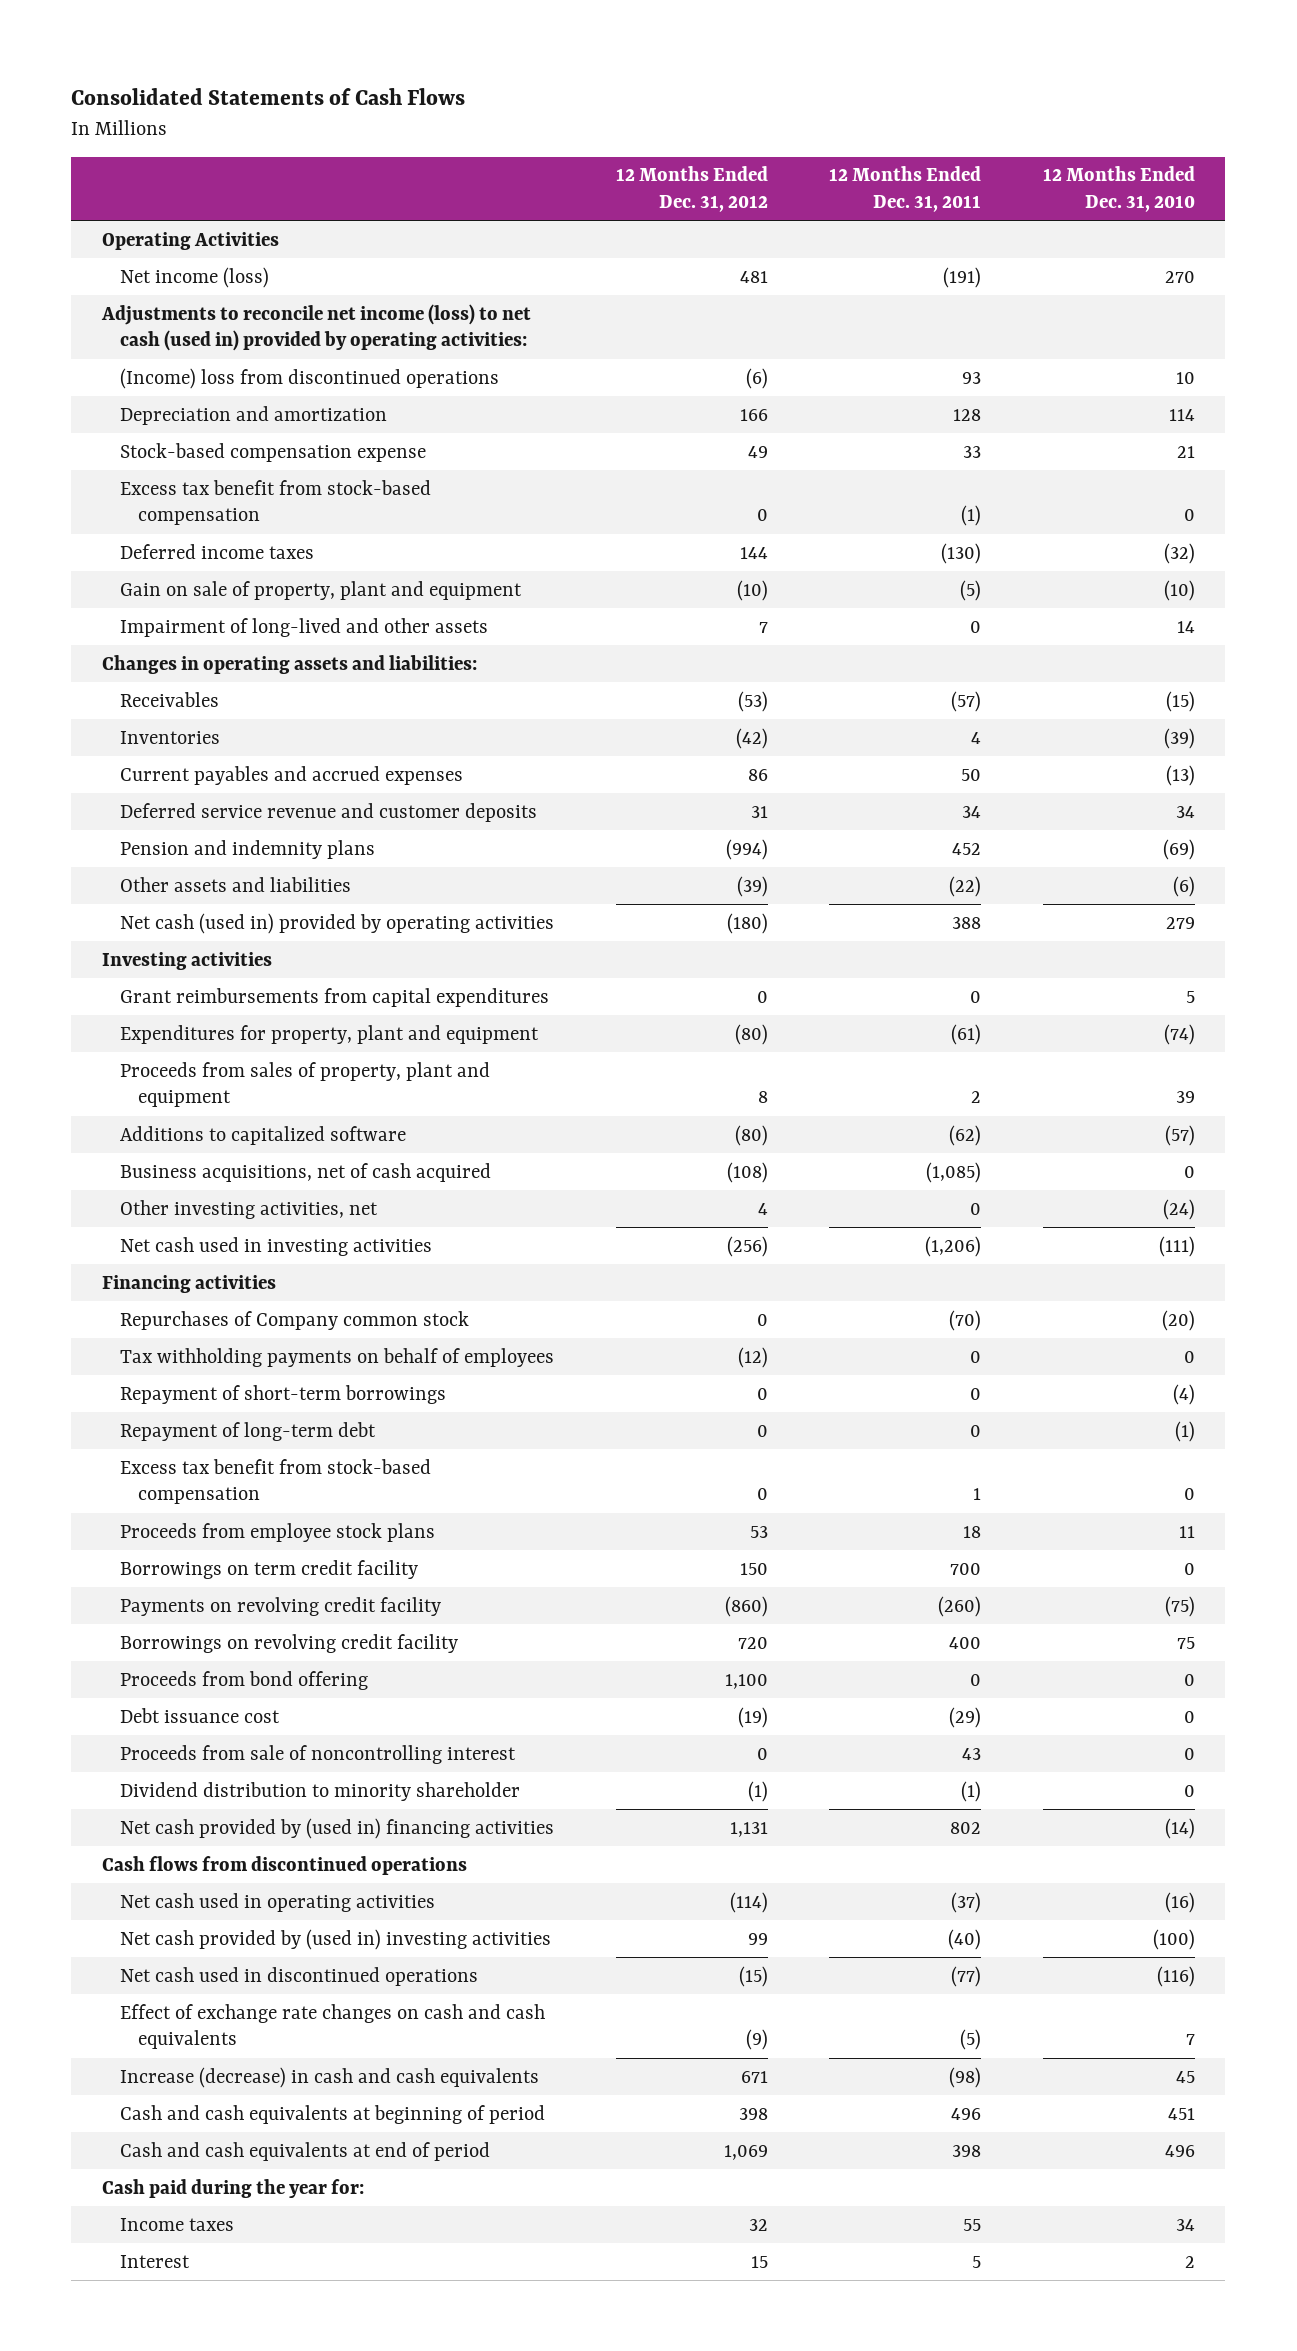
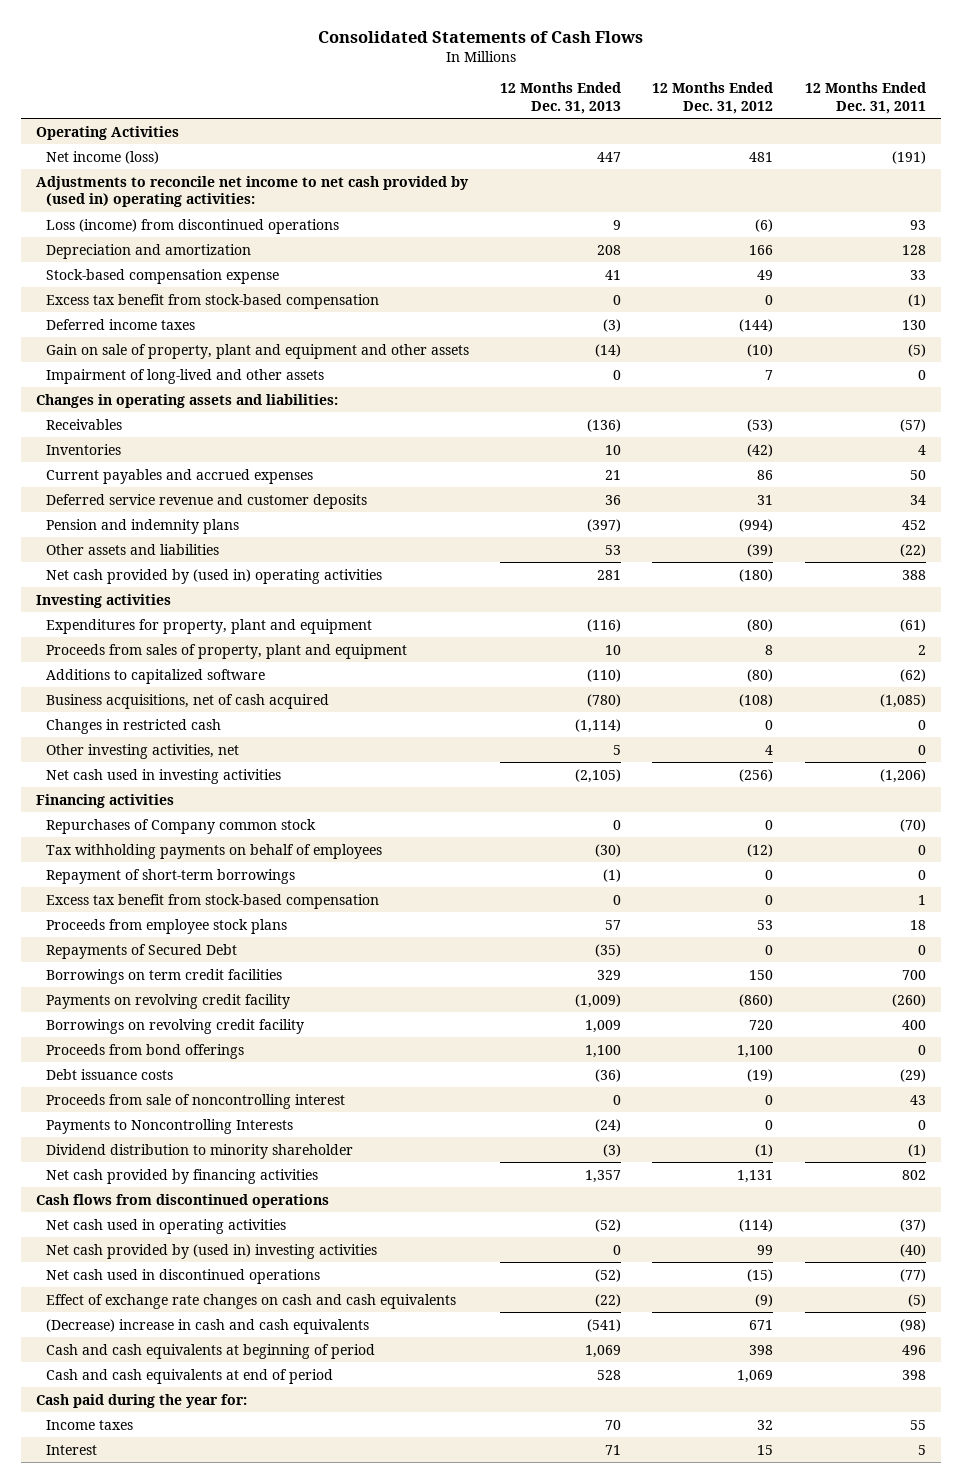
[1042,166,1195,212] 12 Months Ended Dec. 31, 2010 -> none
none -> [500,82,622,115] 12 Months Ended Dec. 31, 2013
[101,303,532,352] Adjustments to reconcile net income (loss) to net cash (used in) provided by operating activities: -> [36,175,470,208] Adjustments to reconcile net income to net cash provided by (used in) operating activities:
[120,367,500,389] (Income) loss from discontinued operations -> [46,218,340,234] Loss (income) from discontinued operations
[739,546,768,559] 144 -> [739,318,774,332] (144)
[941,542,982,564] (130) -> [901,319,926,330] 130
[120,580,523,600] Gain on sale of property, plant and equipment -> [46,343,470,359] Gain on sale of property, plant and equipment and other assets
[120,912,555,934] Net cash (used in) provided by operating activities -> [46,568,383,584] Net cash provided by (used in) operating activities
[120,987,550,1007] Grant reimbursements from capital expenditures -> none
none -> [46,718,222,734] Changes in restricted cash
[120,1421,377,1441] Repayment of long-term debt -> none
none -> [46,943,238,959] Repayments of Secured Debt
[120,1559,419,1579] Borrowings on term credit facility -> [46,968,283,984] Borrowings on term credit facilities
[120,1670,369,1690] Proceeds from bond offering -> [46,1043,245,1059] Proceeds from bond offerings
[120,1707,281,1723] Debt issuance cost -> [46,1068,174,1080] Debt issuance costs
none -> [46,1118,294,1134] Payments to Noncontrolling Interests
[120,1817,555,1839] Net cash provided by (used in) financing activities -> [46,1168,319,1184] Net cash provided by financing activities
[120,2066,540,2088] Increase (decrease) in cash and cash equivalents -> [46,1318,370,1334] (Decrease) increase in cash and cash equivalents

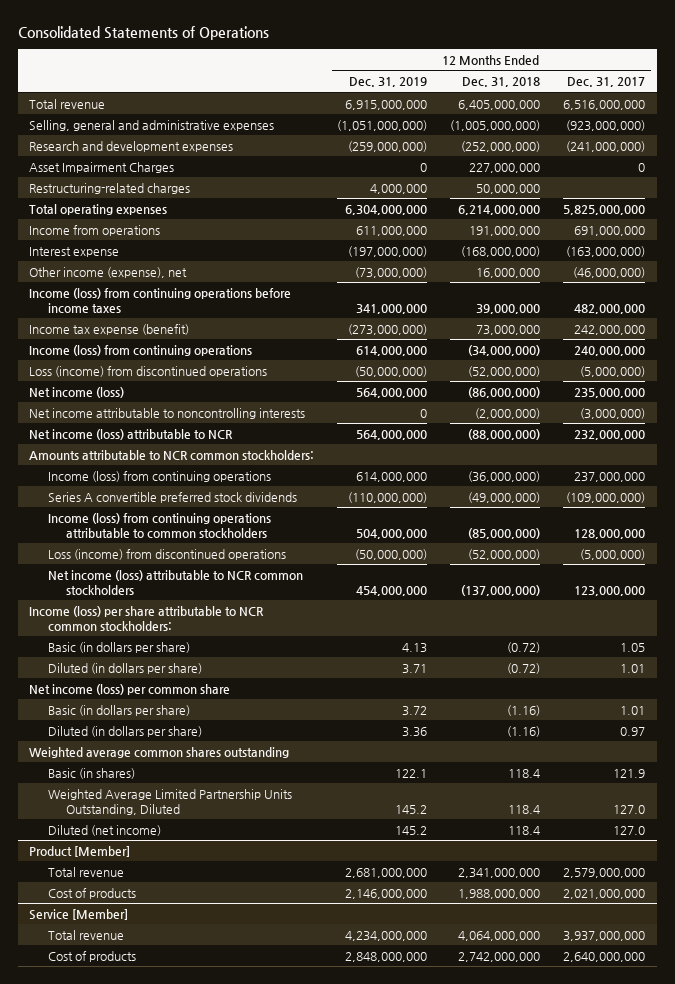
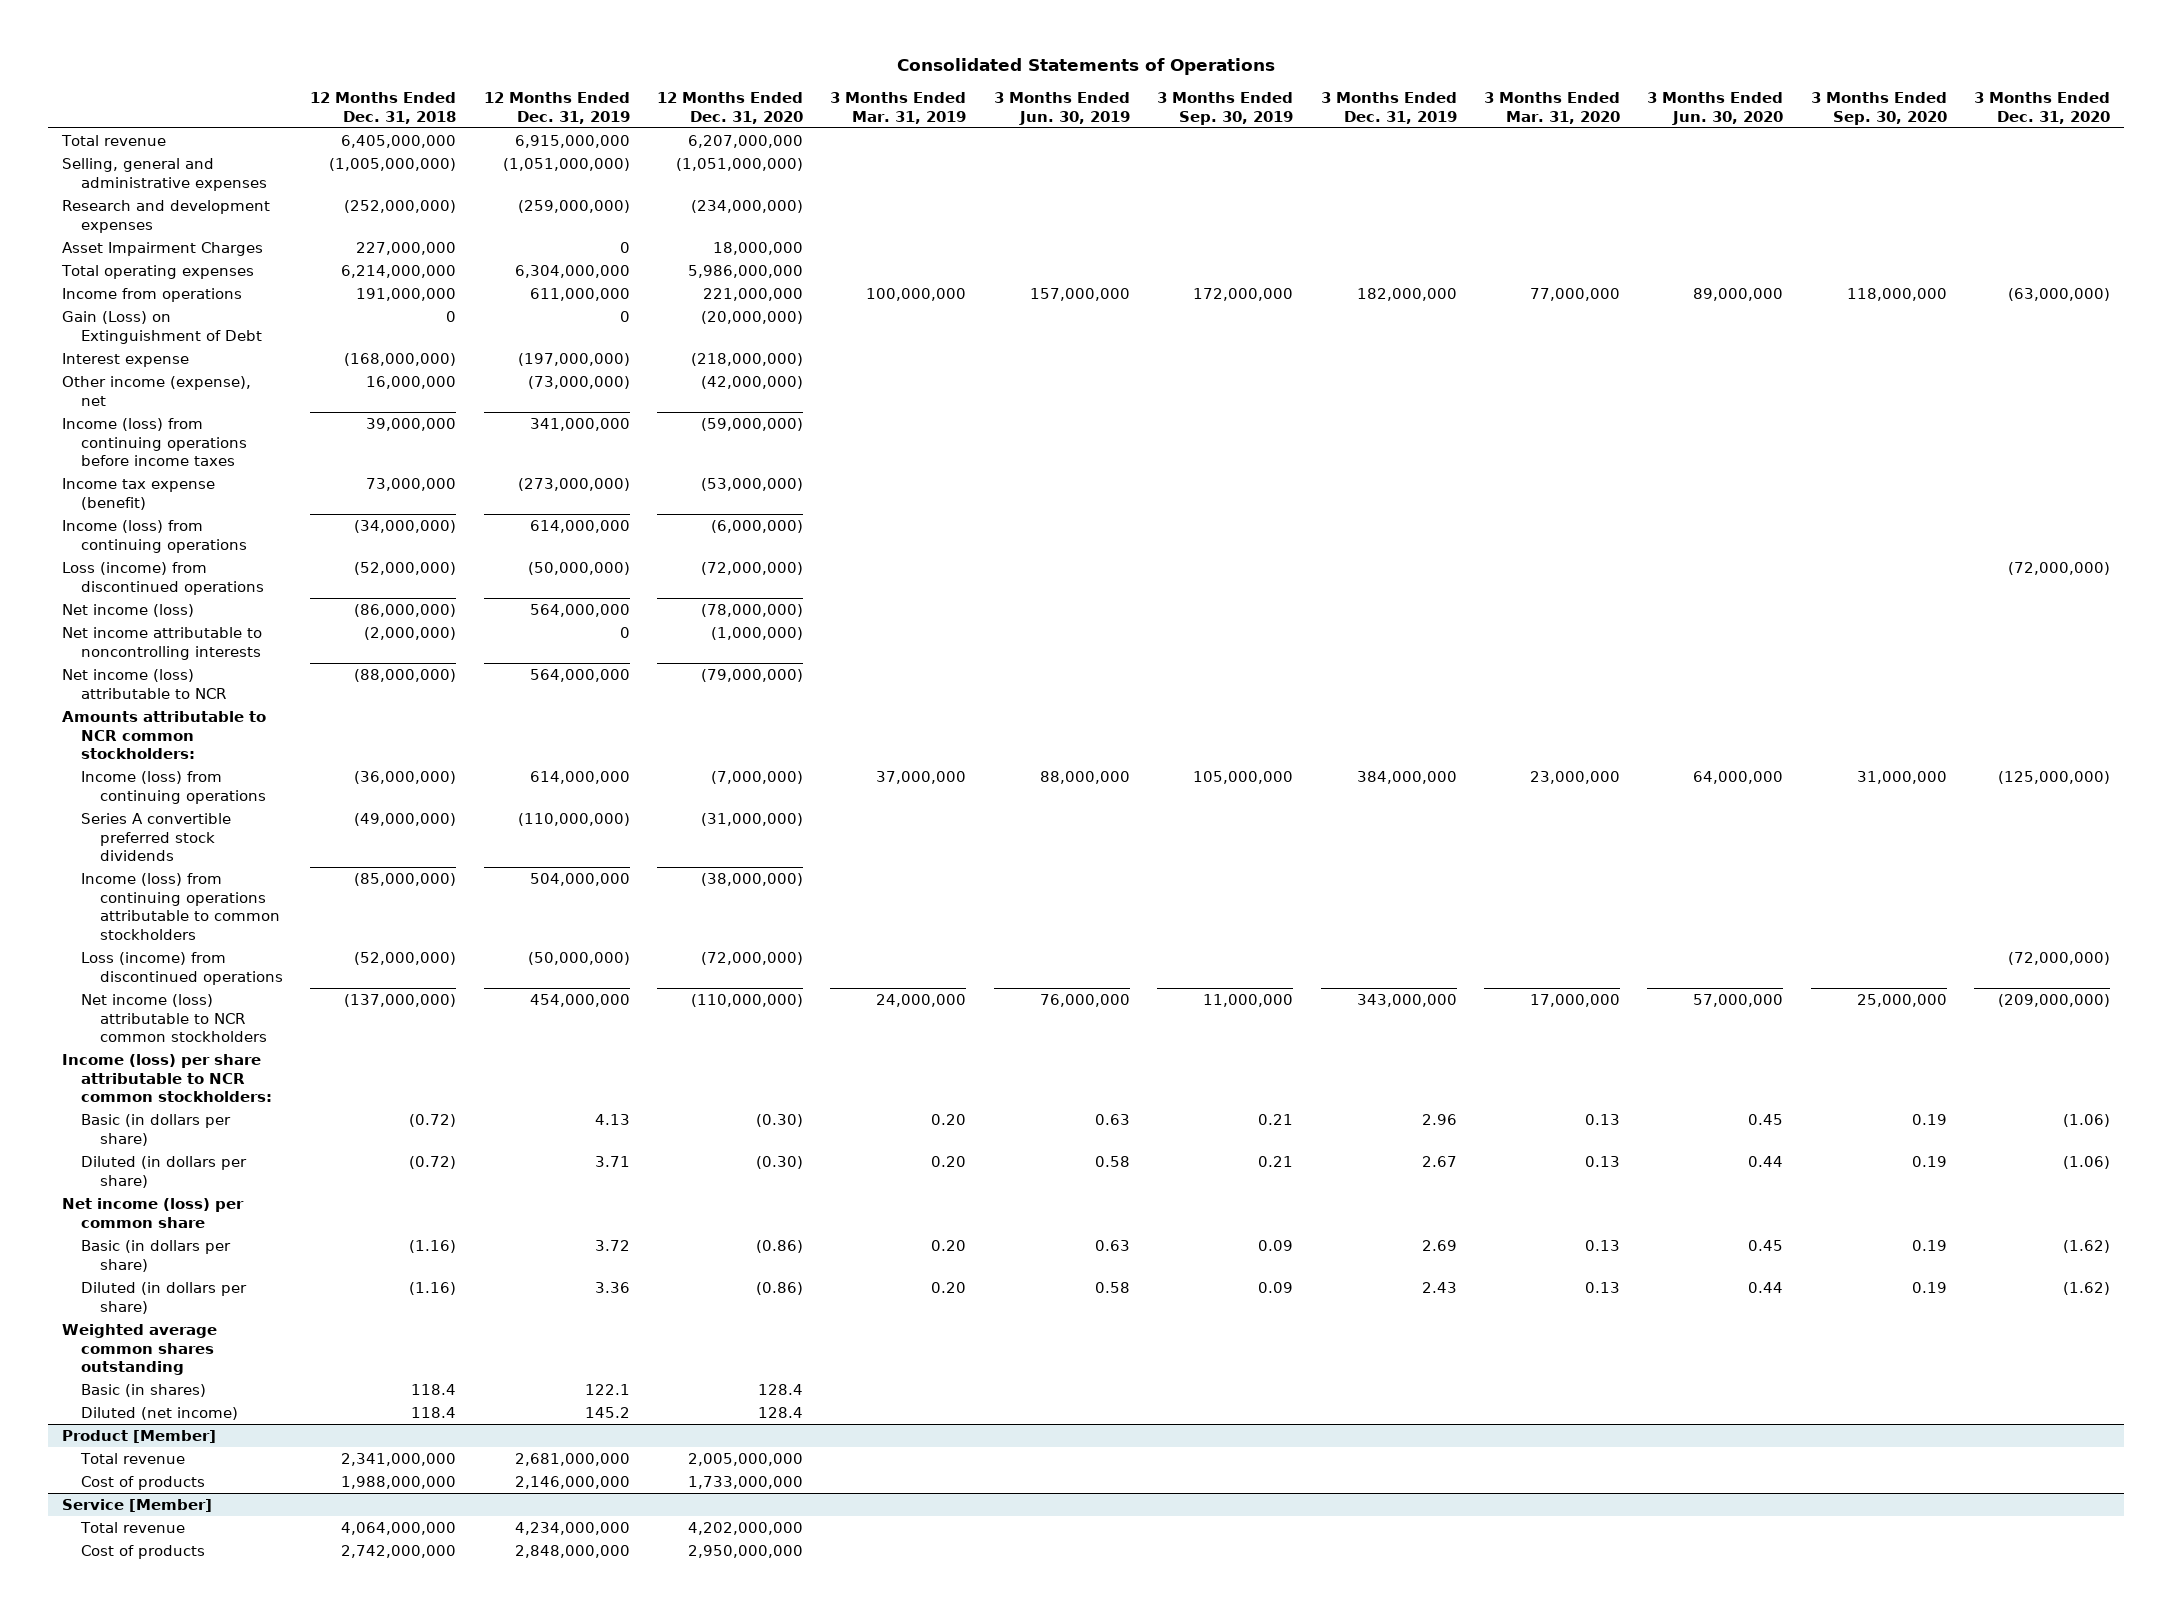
[567,77,646,88] Dec. 31, 2017 -> none
none -> [656,91,803,124] 12 Months Ended Dec. 31, 2020
none -> [830,91,967,124] 3 Months Ended Mar. 31, 2019
none -> [993,91,1130,125] 3 Months Ended Jun. 30, 2019
none -> [1157,91,1294,125] 3 Months Ended Sep. 30, 2019
none -> [1320,91,1457,124] 3 Months Ended Dec. 31, 2019
none -> [1483,91,1620,124] 3 Months Ended Mar. 31, 2020
none -> [1647,91,1784,125] 3 Months Ended Jun. 30, 2020
none -> [1810,91,1947,125] 3 Months Ended Sep. 30, 2020
none -> [1974,91,2111,124] 3 Months Ended Dec. 31, 2020
[29,182,191,194] Restructuring-related charges -> none
none -> [61,310,262,344] Gain (Loss) on Extinguishment of Debt
[47,788,292,816] Weighted Average Limited Partnership Units Outstanding, Diluted -> none

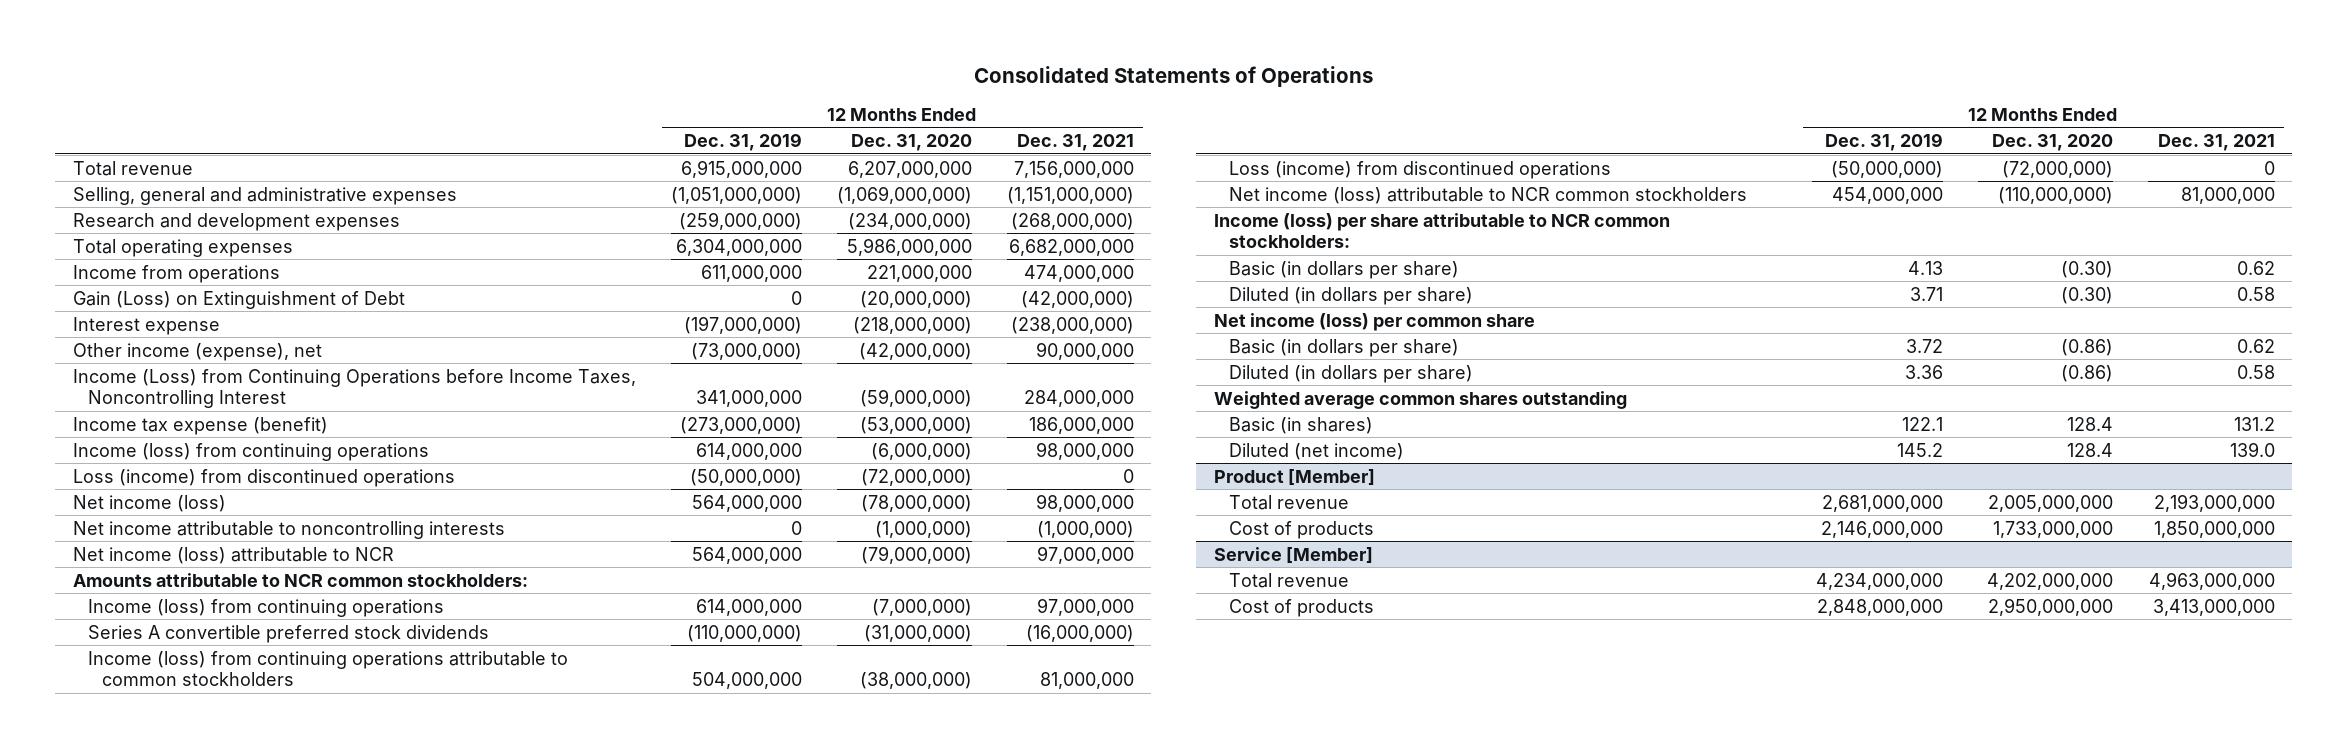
[310,91,457,124] 12 Months Ended Dec. 31, 2018 -> none
[830,91,967,124] 3 Months Ended Mar. 31, 2019 -> none
[993,91,1130,125] 3 Months Ended Jun. 30, 2019 -> none
[1157,91,1294,125] 3 Months Ended Sep. 30, 2019 -> none
[1320,91,1457,124] 3 Months Ended Dec. 31, 2019 -> none
[1483,91,1620,124] 3 Months Ended Mar. 31, 2020 -> none
[1647,91,1784,125] 3 Months Ended Jun. 30, 2020 -> none
[1810,91,1947,125] 3 Months Ended Sep. 30, 2020 -> none
[1974,91,2111,124] 3 Months Ended Dec. 31, 2020 -> none
none -> [1016,134,1134,152] Dec. 31, 2021
[675,157,803,171] (1,051,000,000) -> [836,185,972,204] (1,069,000,000)
[61,241,263,256] Asset Impairment Charges -> none
[61,417,247,467] Income (loss) from continuing operations before income taxes -> [72,368,636,409] Income (Loss) from Continuing Operations before Income Taxes, Noncontrolling Interest

